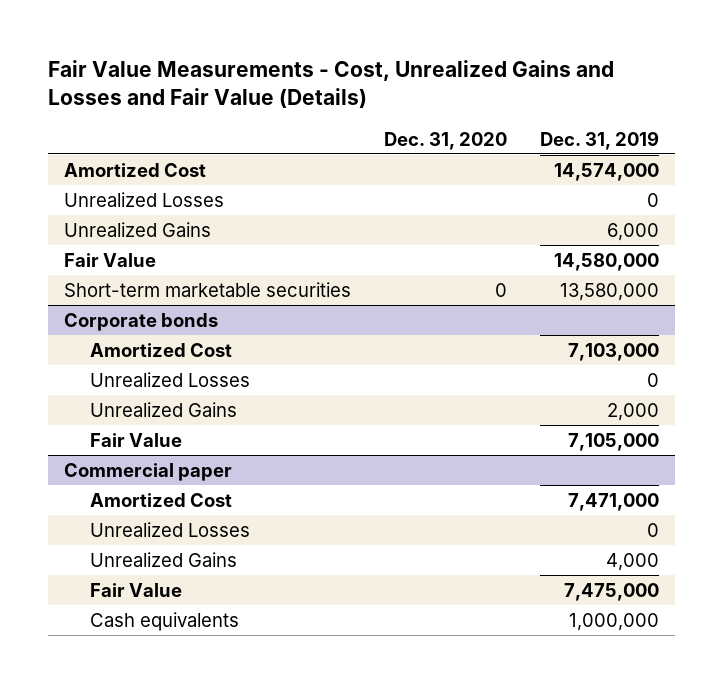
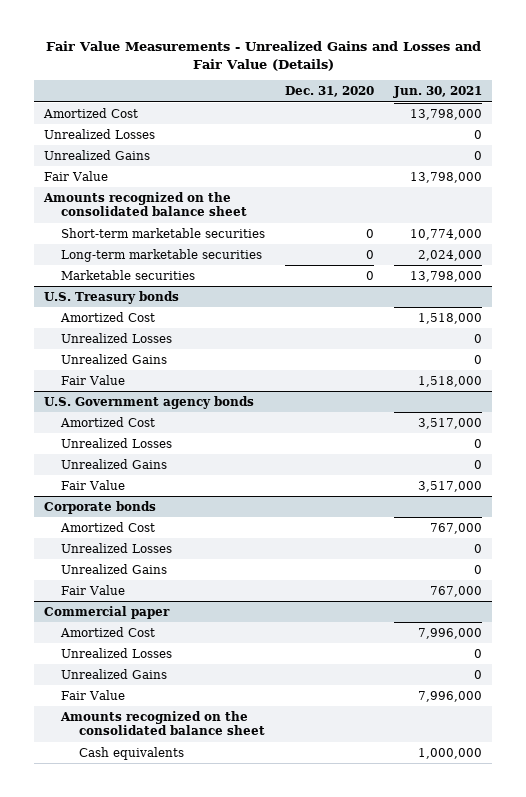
[47,59,614,109] Fair Value Measurements - Cost, Unrealized Gains and Losses and Fair Value (Details) -> [46,41,482,71] Fair Value Measurements - Unrealized Gains and Losses and Fair Value (Details)
[539,130,659,150] Dec. 31, 2019 -> none
none -> [393,86,483,99] Jun. 30, 2021
none -> [42,191,248,217] Amounts recognized on the consolidated balance sheet
none -> [61,248,263,262] Long-term marketable securities
none -> [61,269,196,280] Marketable securities
none -> [43,290,179,304] U.S. Treasury bonds
none -> [60,311,156,322] Amortized Cost
none -> [61,332,173,343] Unrealized Losses
none -> [61,353,168,364] Unrealized Gains
none -> [61,374,126,385] Fair Value
none -> [43,395,254,409] U.S. Government agency bonds
none -> [60,416,156,427] Amortized Cost
none -> [61,437,173,448] Unrealized Losses
none -> [61,458,168,469] Unrealized Gains
none -> [61,479,126,490] Fair Value
none -> [60,710,266,736] Amounts recognized on the consolidated balance sheet

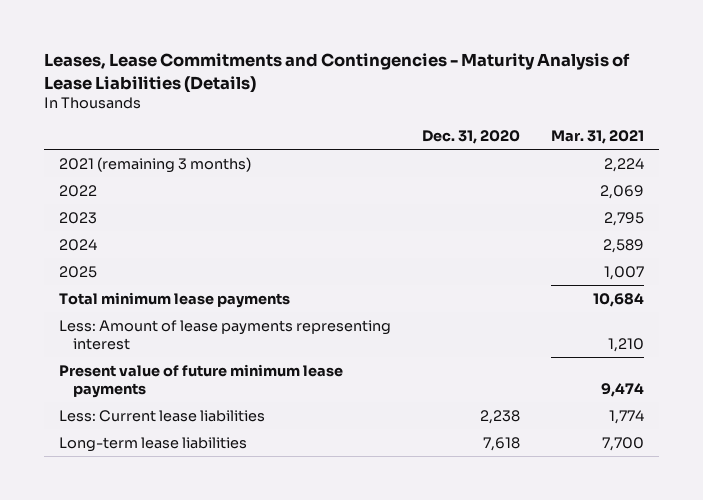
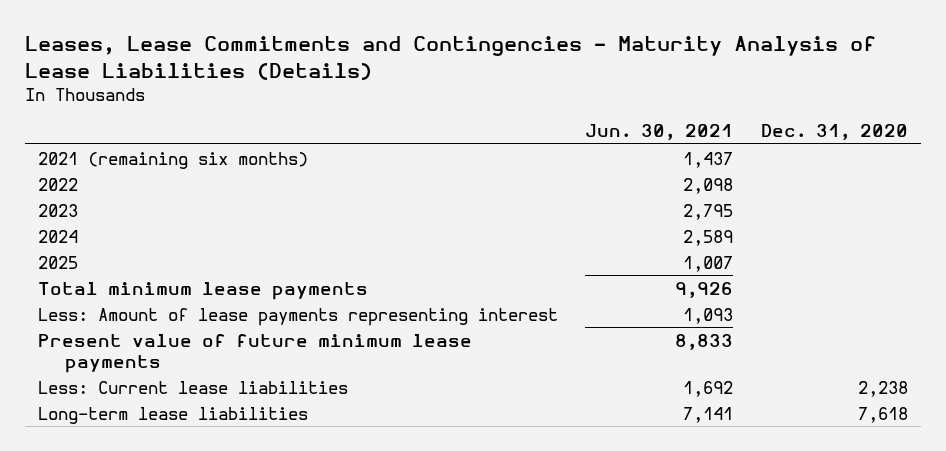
[550,129,644,144] Mar. 31, 2021 -> none
none -> [585,124,734,141] Jun. 30, 2021
[59,156,252,173] 2021 (remaining 3 months) -> [38,151,309,169] 2021 (remaining six months)

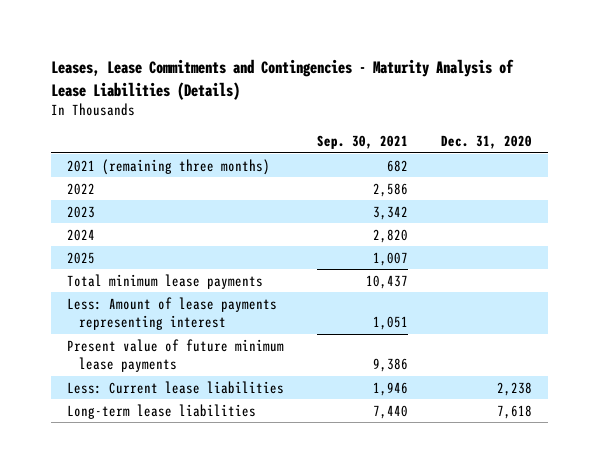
[585,124,734,141] Jun. 30, 2021 -> none
none -> [317,135,409,150] Sep. 30, 2021
[38,151,309,169] 2021 (remaining six months) -> [67,158,271,175] 2021 (remaining three months)

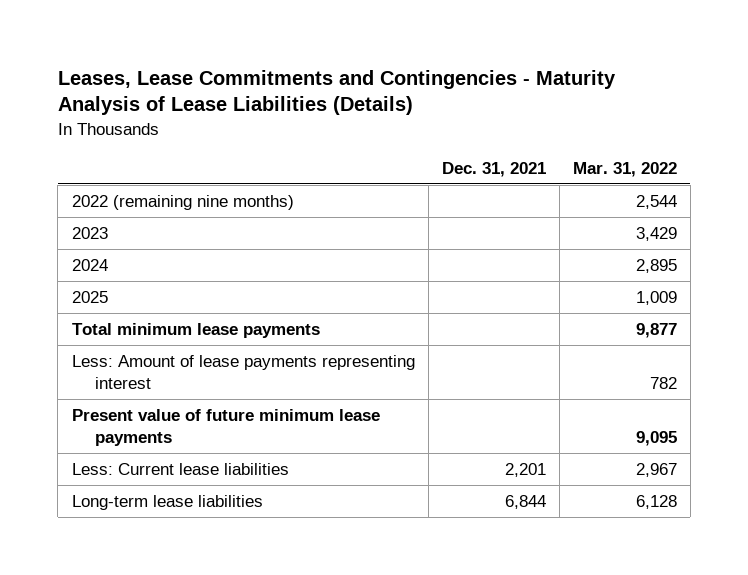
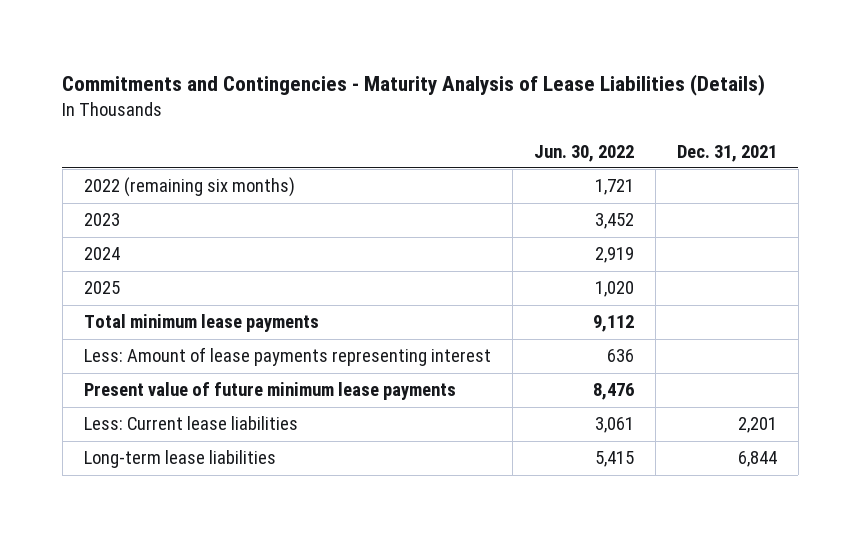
[57,69,616,116] Leases, Lease Commitments and Contingencies - Maturity Analysis of Lease Liabilities (Details) -> [62,73,766,96] Commitments and Contingencies - Maturity Analysis of Lease Liabilities (Details)
[572,161,677,177] Mar. 31, 2022 -> none
none -> [533,144,634,162] Jun. 30, 2022
[71,194,294,210] 2022 (remaining nine months) -> [83,177,295,198] 2022 (remaining six months)

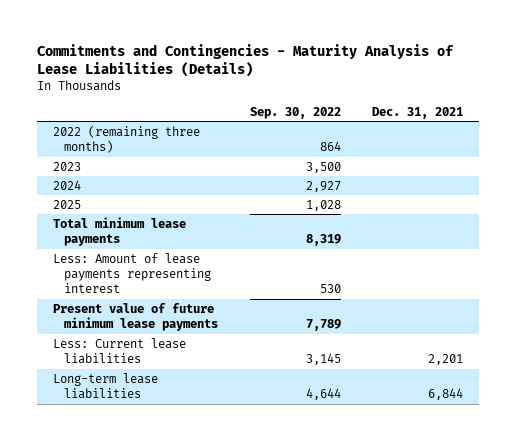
[533,144,634,162] Jun. 30, 2022 -> none
none -> [249,106,341,119] Sep. 30, 2022
[83,177,295,198] 2022 (remaining six months) -> [53,124,201,154] 2022 (remaining three months)

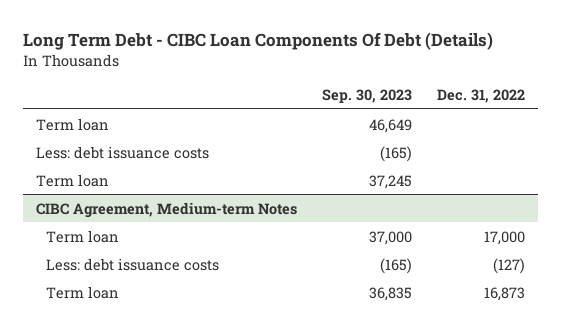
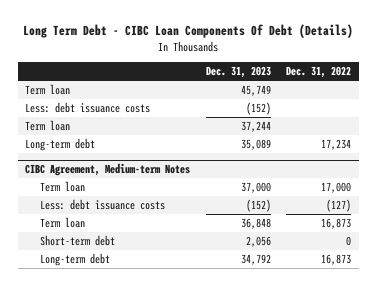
[321,88,412,103] Sep. 30, 2023 -> none
none -> [205,66,271,79] Dec. 31, 2023
none -> [25,138,96,152] Long-term debt
none -> [39,235,115,247] Short-term debt
none -> [39,253,110,267] Long-term debt

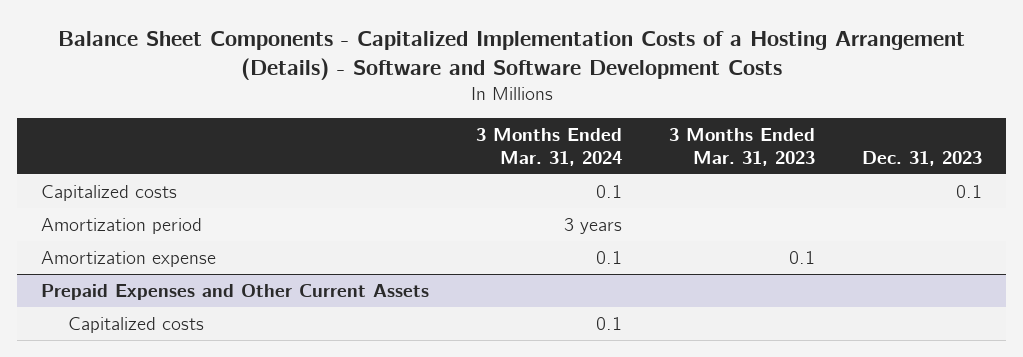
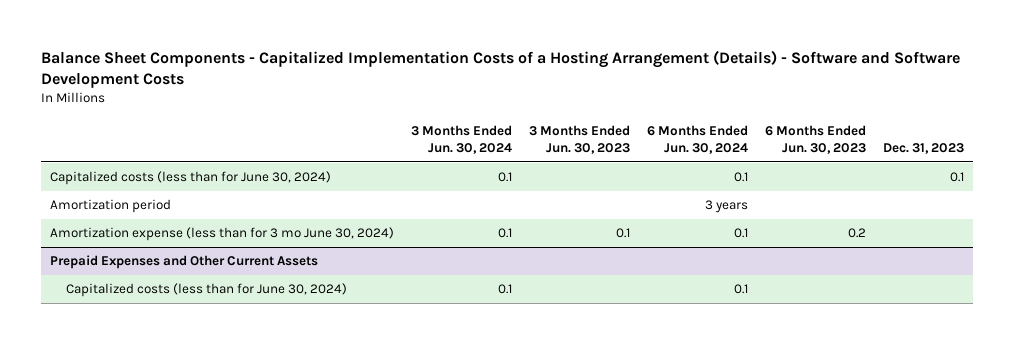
[476,128,623,166] 3 Months Ended Mar. 31, 2024 -> none
[669,128,816,166] 3 Months Ended Mar. 31, 2023 -> none
none -> [410,124,512,154] 3 Months Ended Jun. 30, 2024
none -> [529,124,631,154] 3 Months Ended Jun. 30, 2023
none -> [647,124,749,154] 6 Months Ended Jun. 30, 2024
none -> [765,124,867,154] 6 Months Ended Jun. 30, 2023
[40,185,177,202] Capitalized costs -> [49,171,331,186] Capitalized costs (less than for June 30, 2024)
[40,251,216,268] Amortization expense -> [49,227,394,242] Amortization expense (less than for 3 mo June 30, 2024)
[68,317,205,334] Capitalized costs -> [65,283,347,298] Capitalized costs (less than for June 30, 2024)

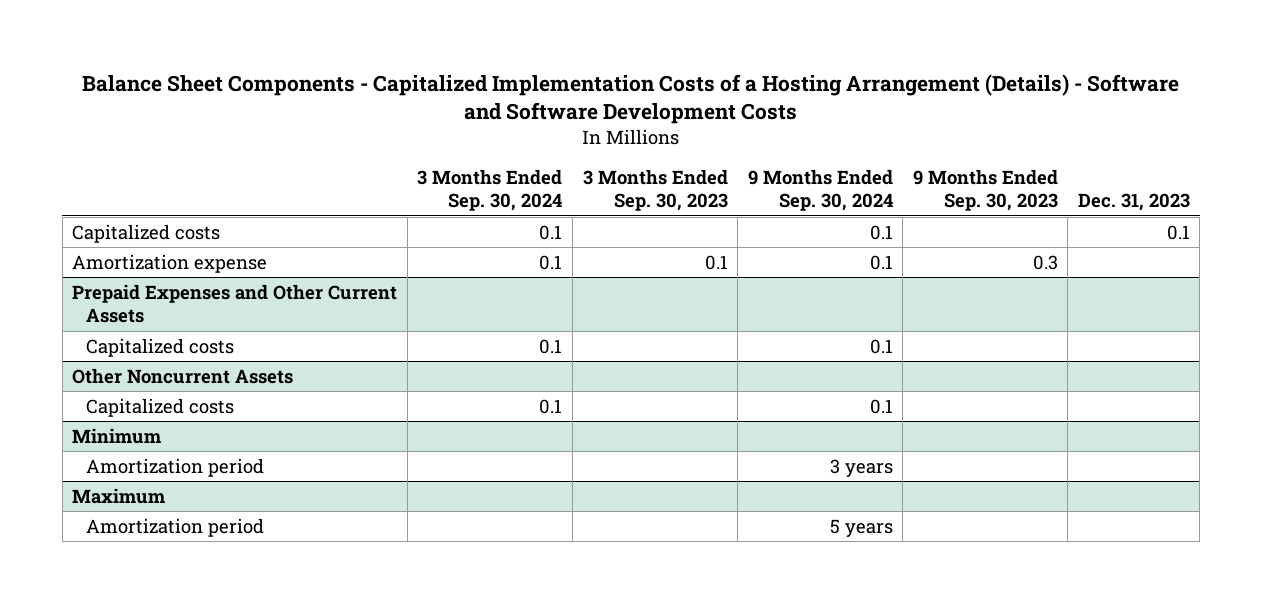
[410,124,512,154] 3 Months Ended Jun. 30, 2024 -> none
[529,124,631,154] 3 Months Ended Jun. 30, 2023 -> none
[647,124,749,154] 6 Months Ended Jun. 30, 2024 -> none
[765,124,867,154] 6 Months Ended Jun. 30, 2023 -> none
none -> [417,168,563,212] 3 Months Ended Sep. 30, 2024
none -> [582,168,728,212] 3 Months Ended Sep. 30, 2023
none -> [747,168,893,212] 9 Months Ended Sep. 30, 2024
none -> [912,168,1058,212] 9 Months Ended Sep. 30, 2023
[49,199,171,214] Amortization period -> none
[49,171,331,186] Capitalized costs (less than for June 30, 2024) -> [72,223,221,243] Capitalized costs
[49,227,394,242] Amortization expense (less than for 3 mo June 30, 2024) -> [72,253,268,273] Amortization expense
[65,283,347,298] Capitalized costs (less than for June 30, 2024) -> [85,337,234,357] Capitalized costs
none -> [72,367,294,384] Other Noncurrent Assets
none -> [85,397,234,417] Capitalized costs
none -> [72,427,162,444] Minimum
none -> [85,457,264,477] Amortization period
none -> [72,487,166,504] Maximum
none -> [85,517,264,537] Amortization period

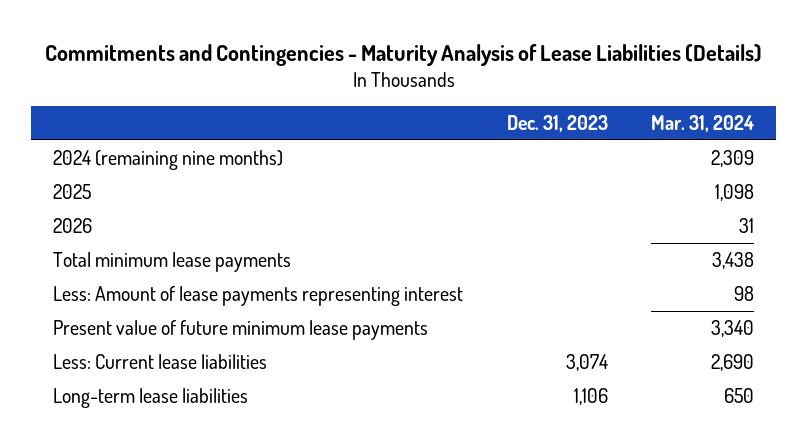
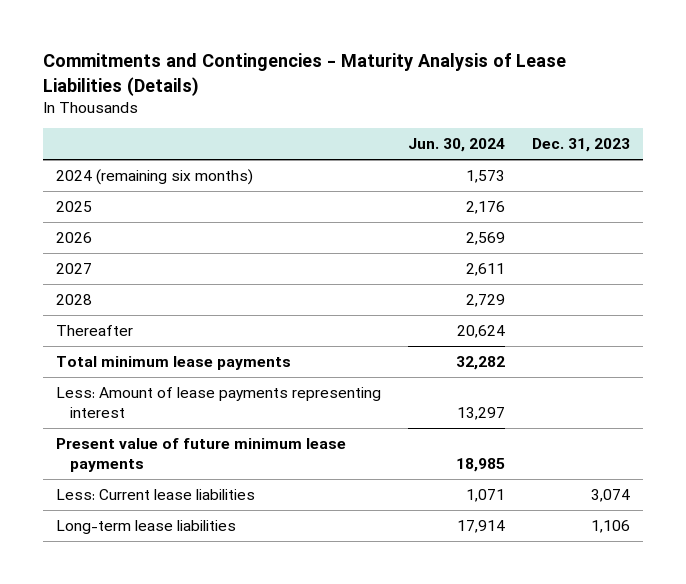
[651,115,755,133] Mar. 31, 2024 -> none
none -> [407,138,505,153] Jun. 30, 2024
[52,149,283,170] 2024 (remaining nine months) -> [56,168,254,185] 2024 (remaining six months)
none -> [56,262,93,274] 2027
none -> [56,293,93,305] 2028
none -> [56,324,134,336] Thereafter

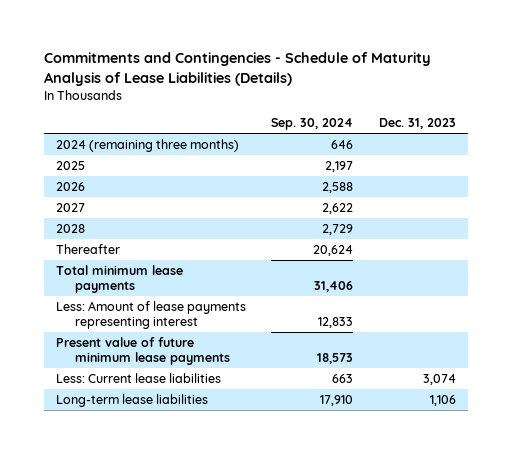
[42,53,566,96] Commitments and Contingencies - Maturity Analysis of Lease Liabilities (Details) -> [43,52,431,86] Commitments and Contingencies - Schedule of Maturity Analysis of Lease Liabilities (Details)
[407,138,505,153] Jun. 30, 2024 -> none
none -> [271,118,354,131] Sep. 30, 2024
[56,168,254,185] 2024 (remaining six months) -> [56,138,240,152] 2024 (remaining three months)

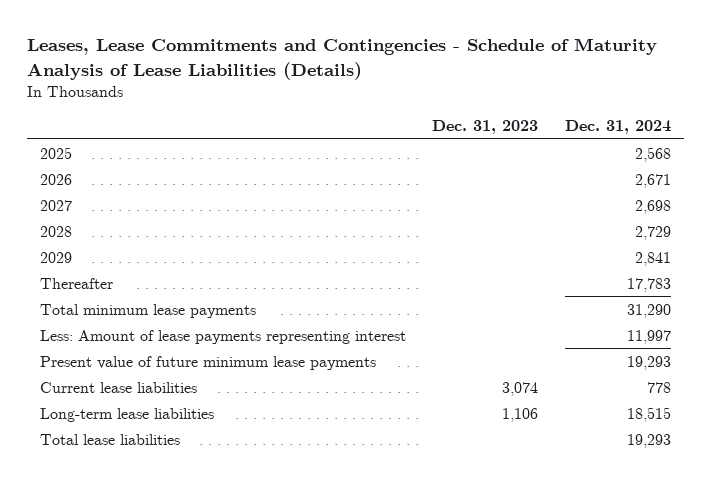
[43,52,431,86] Commitments and Contingencies - Schedule of Maturity Analysis of Lease Liabilities (Details) -> [26,38,657,80] Leases, Lease Commitments and Contingencies - Schedule of Maturity Analysis of Lease Liabilities (Details)
[271,118,354,131] Sep. 30, 2024 -> none
none -> [564,120,671,135] Dec. 31, 2024
[56,138,240,152] 2024 (remaining three months) -> none
none -> [39,251,72,263] 2029
[56,372,222,383] Less: Current lease liabilities -> [39,381,197,393] Current lease liabilities
none -> [39,433,180,445] Total lease liabilities

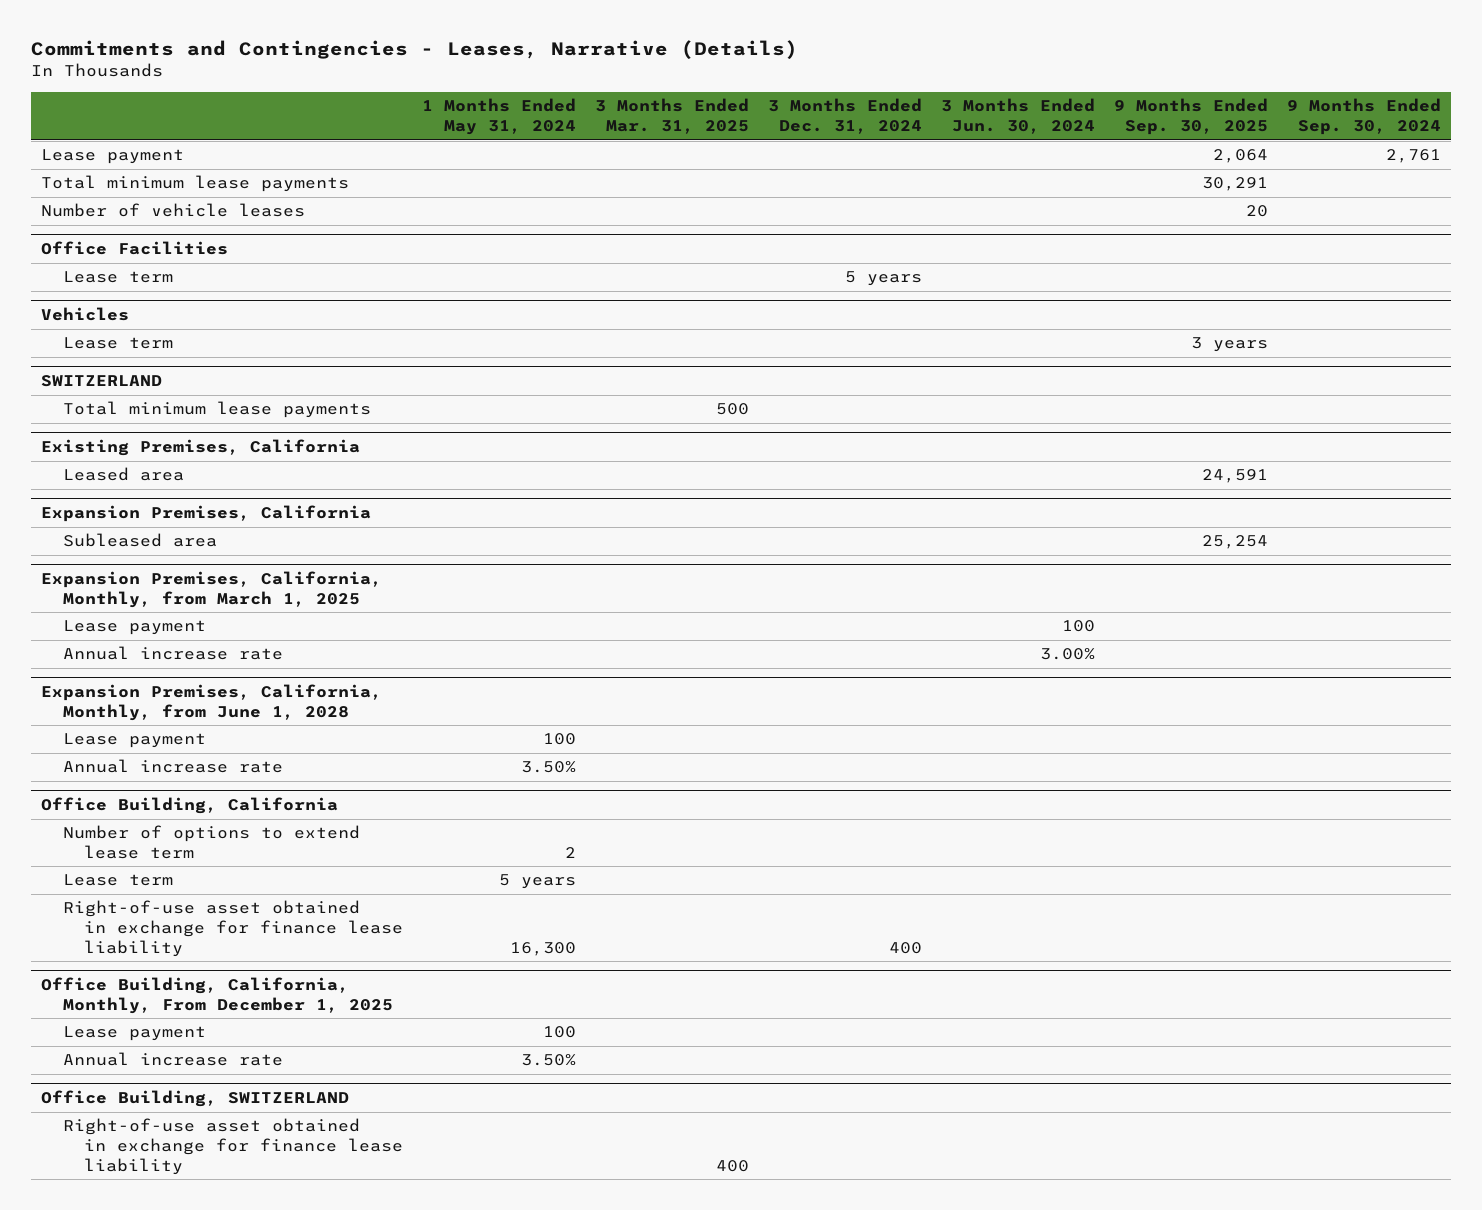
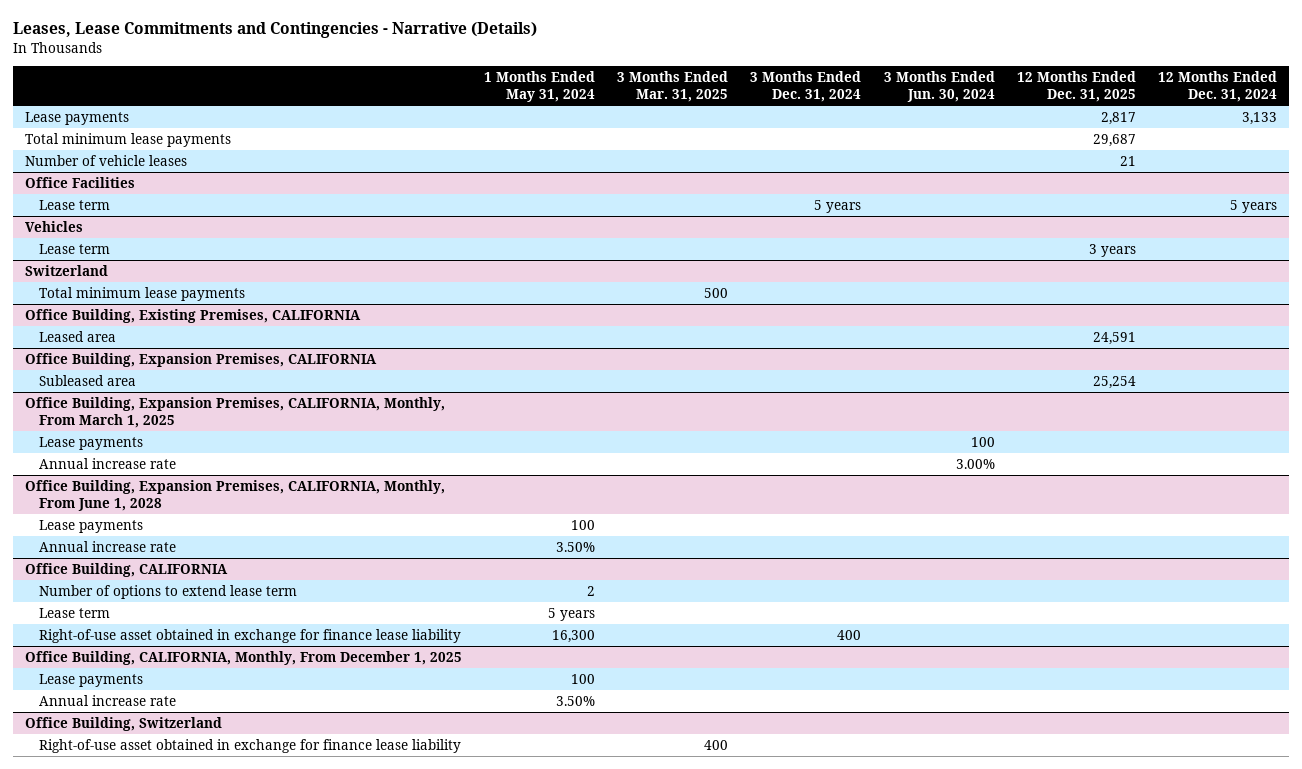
[31,40,799,60] Commitments and Contingencies - Leases, Narrative (Details) -> [13,22,538,39] Leases, Lease Commitments and Contingencies - Narrative (Details)
[1114,98,1269,136] 9 Months Ended Sep. 30, 2025 -> none
[1287,98,1442,136] 9 Months Ended Sep. 30, 2024 -> none
none -> [1017,71,1137,103] 12 Months Ended Dec. 31, 2025
none -> [1158,71,1278,103] 12 Months Ended Dec. 31, 2024
[40,149,184,165] Lease payment -> [24,111,129,125] Lease payments
[40,375,162,388] SWITZERLAND -> [24,264,108,276] Switzerland
[40,439,360,457] Existing Premises, California -> [24,308,361,323] Office Building, Existing Premises, CALIFORNIA
[40,505,371,523] Expansion Premises, California -> [24,352,377,367] Office Building, Expansion Premises, CALIFORNIA
[40,571,382,609] Expansion Premises, California, Monthly, from March 1, 2025 -> [24,396,445,428] Office Building, Expansion Premises, CALIFORNIA, Monthly, From March 1, 2025
[62,620,206,636] Lease payment -> [39,436,144,450] Lease payments
[40,684,382,722] Expansion Premises, California, Monthly, from June 1, 2028 -> [24,479,445,511] Office Building, Expansion Premises, CALIFORNIA, Monthly, From June 1, 2028
[62,733,206,749] Lease payment -> [39,519,144,533] Lease payments
[40,797,338,815] Office Building, California -> [24,562,228,577] Office Building, CALIFORNIA
[40,977,393,1015] Office Building, California, Monthly, From December 1, 2025 -> [24,650,462,665] Office Building, CALIFORNIA, Monthly, From December 1, 2025
[62,1026,206,1042] Lease payment -> [39,673,144,687] Lease payments
[40,1090,349,1108] Office Building, SWITZERLAND -> [24,716,222,731] Office Building, Switzerland

